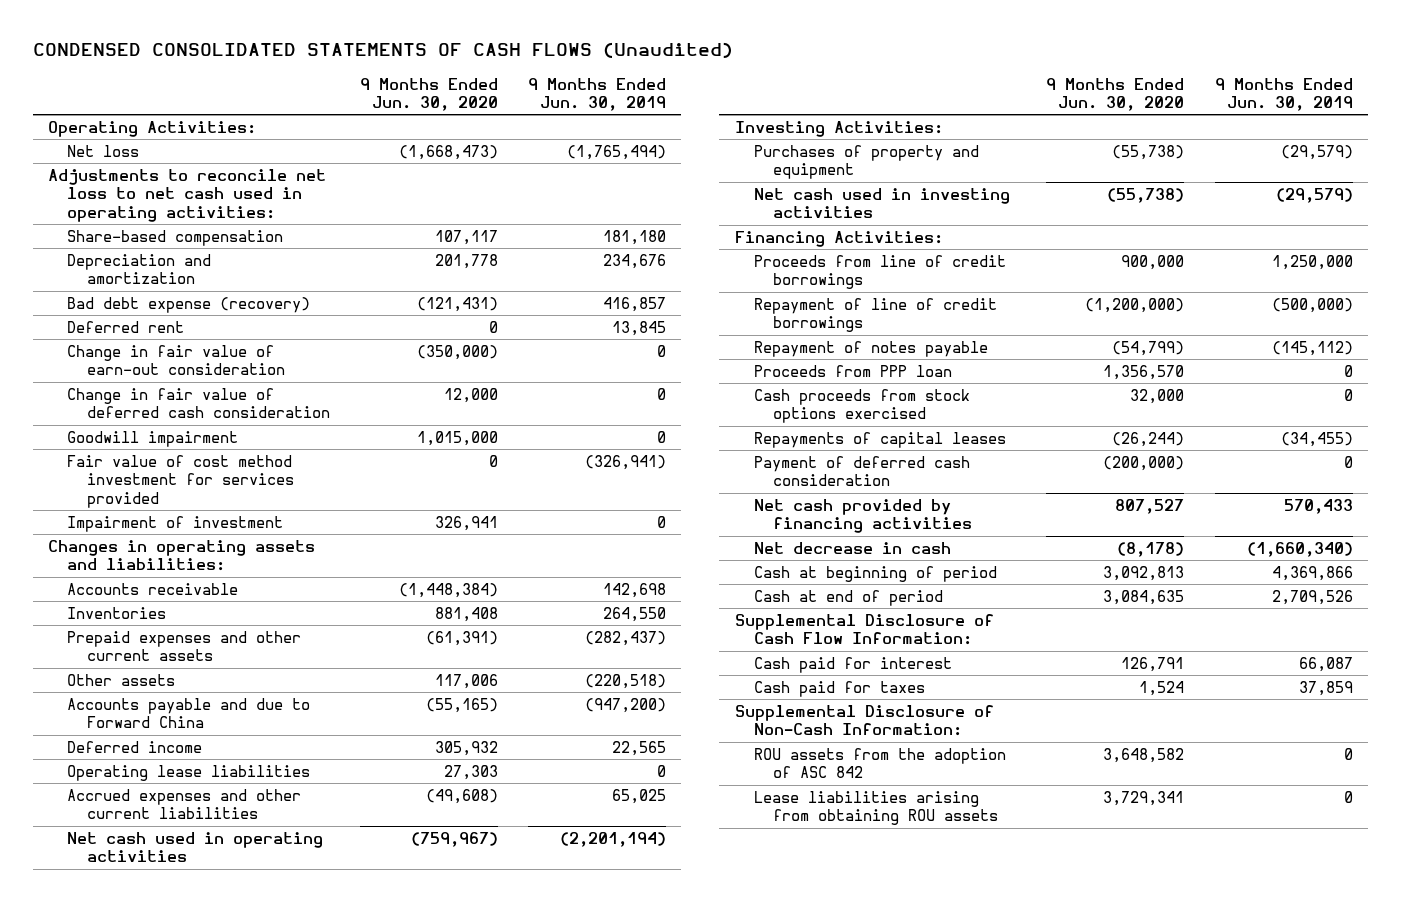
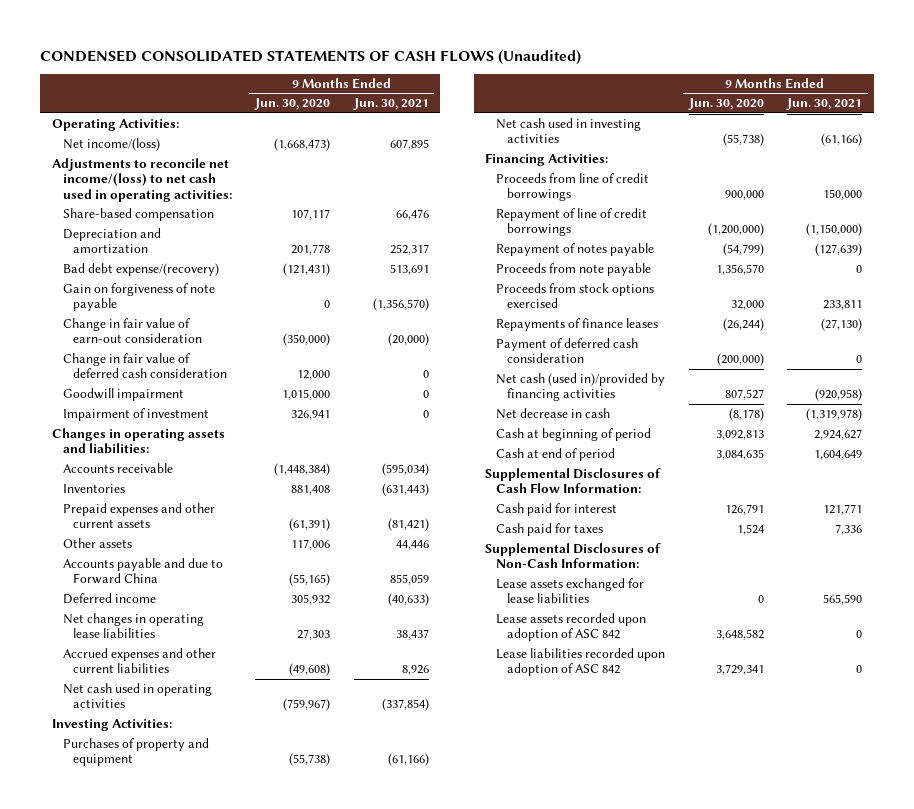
[528,77,667,111] 9 Months Ended Jun. 30, 2019 -> none
none -> [352,98,429,111] Jun. 30, 2021
[67,144,140,157] Net loss -> [62,138,160,152] Net income/(loss)
[48,168,327,222] Adjustments to reconcile net loss to net cash used in operating activities: -> [51,158,232,202] Adjustments to reconcile net income/(loss) to net cash used in operating activities:
[67,320,185,333] Deferred rent -> none
[67,296,311,313] Bad debt expense (recovery) -> [62,263,219,277] Bad debt expense/(recovery)
none -> [62,283,215,312] Gain on forgiveness of note payable
[67,454,294,508] Fair value of cost method investment for services provided -> none
[67,764,311,781] Operating lease liabilities -> [62,613,204,639] Net changes in operating lease liabilities
[753,364,952,377] Proceeds from PPP loan -> [496,263,652,277] Proceeds from note payable
[753,388,970,424] Cash proceeds from stock options exercised -> [496,283,655,309] Proceeds from stock options exercised
[753,431,1006,448] Repayments of capital leases -> [496,318,659,332] Repayments of finance leases
[753,498,973,534] Net cash provided by financing activities -> [496,373,666,402] Net cash (used in)/provided by financing activities
[734,613,994,646] Supplemental Disclosure of Cash Flow Information: -> [485,468,662,494] Supplemental Disclosures of Cash Flow Information:
[734,704,994,737] Supplemental Disclosure of Non-Cash Information: -> [485,543,662,569] Supplemental Disclosures of Non-Cash Information:
none -> [496,578,645,604] Lease assets exchanged for lease liabilities
[753,747,1006,779] ROU assets from the adoption of ASC 842 -> [496,613,647,642] Lease assets recorded upon adoption of ASC 842
[753,790,999,826] Lease liabilities arising from obtaining ROU assets -> [496,648,666,677] Lease liabilities recorded upon adoption of ASC 842

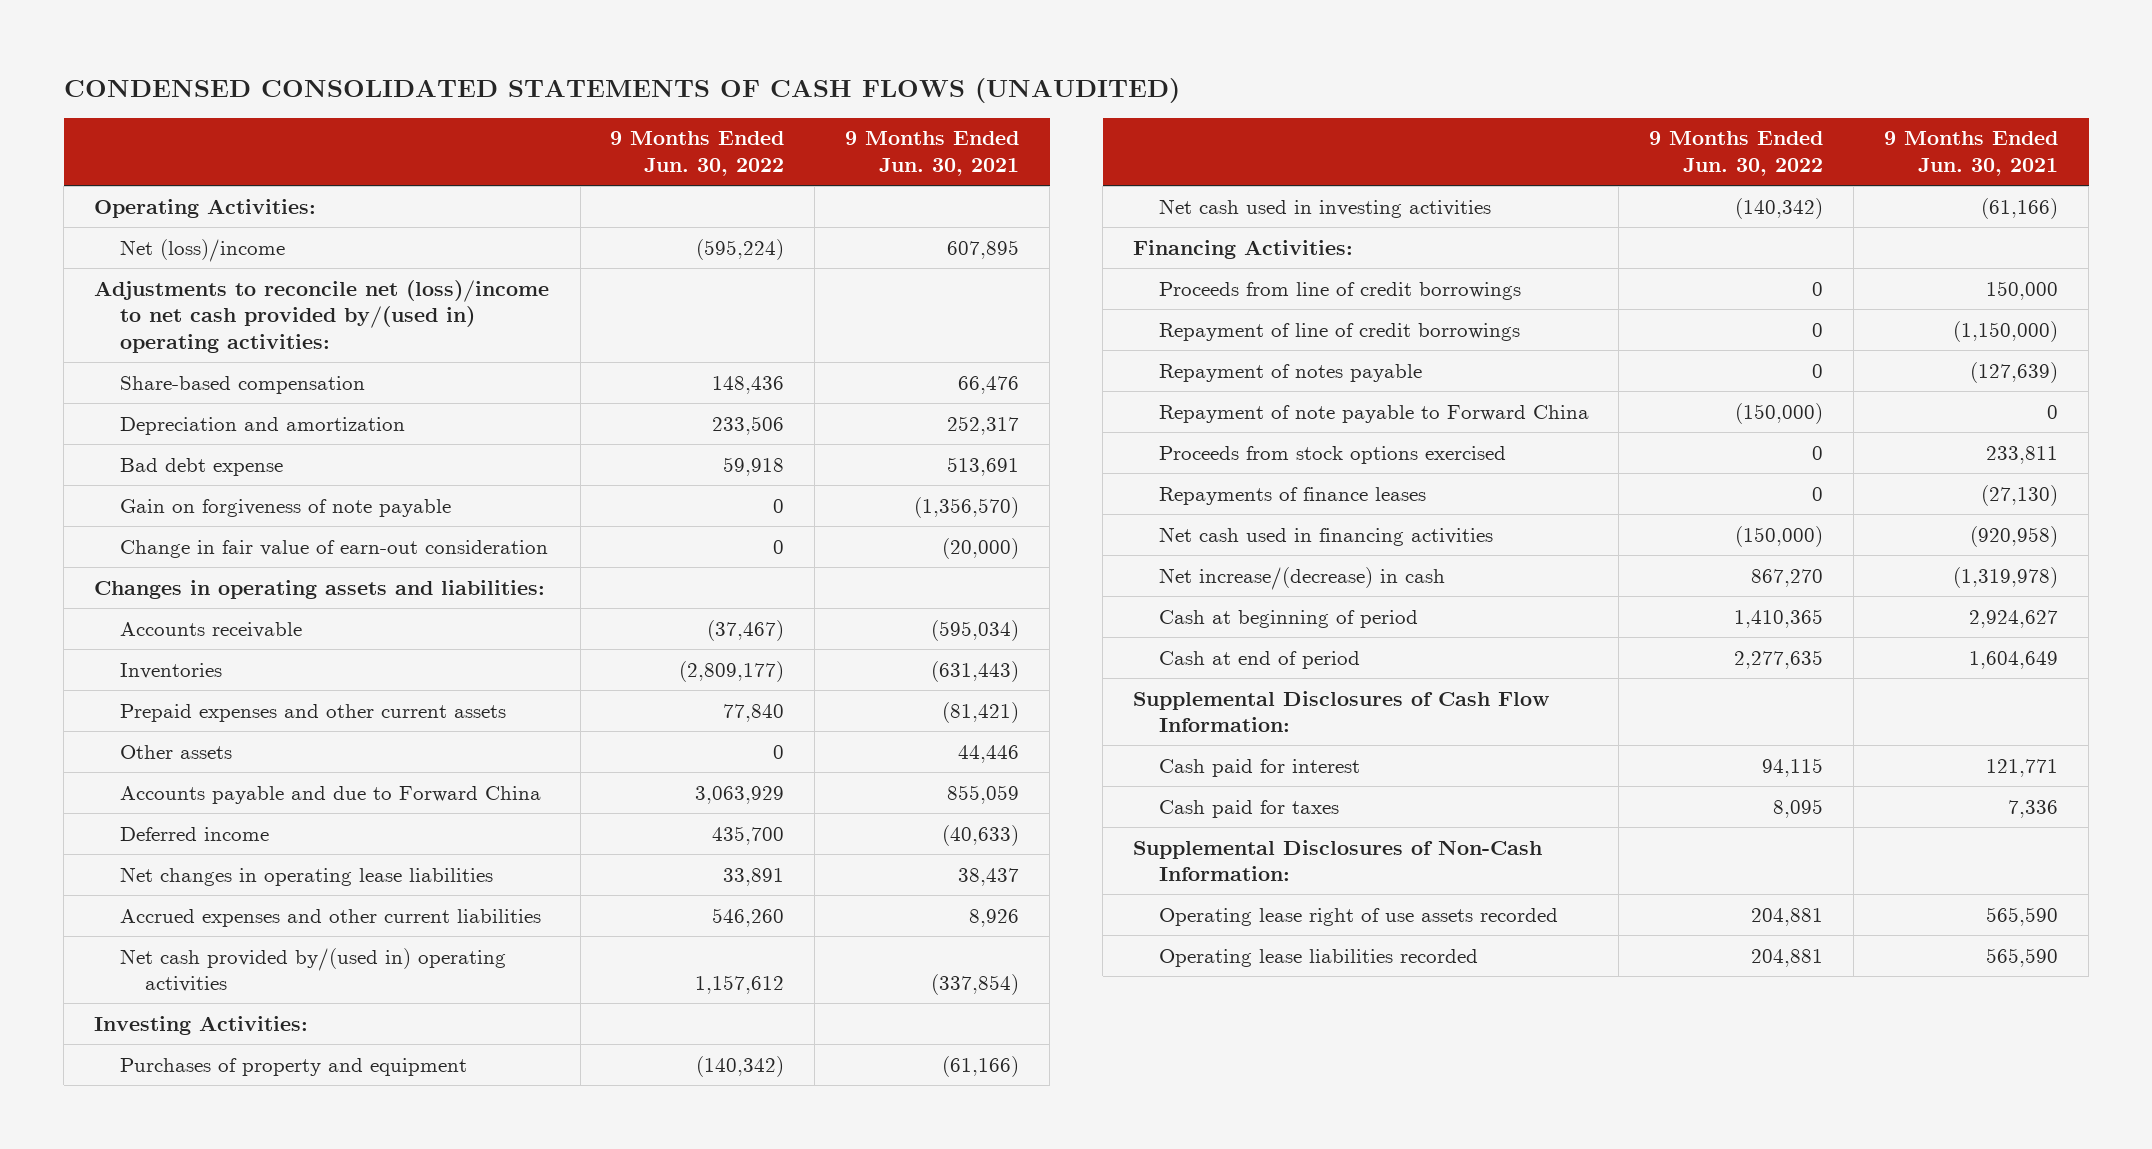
[39,49,581,65] CONDENSED CONSOLIDATED STATEMENTS OF CASH FLOWS (Unaudited) -> [63,77,1180,103] CONDENSED CONSOLIDATED STATEMENTS OF CASH FLOWS (UNAUDITED)
[254,98,331,111] Jun. 30, 2020 -> none
none -> [610,131,785,177] 9 Months Ended Jun. 30, 2022
[62,138,160,152] Net income/(loss) -> [119,238,285,262] Net (loss)/income
[51,158,232,202] Adjustments to reconcile net income/(loss) to net cash used in operating activities: -> [94,279,550,353] Adjustments to reconcile net (loss)/income to net cash provided by/(used in) operating activities:
[62,263,219,277] Bad debt expense/(recovery) -> [119,457,283,476] Bad debt expense
[62,353,228,379] Change in fair value of deferred cash consideration -> none
[62,388,184,402] Goodwill impairment -> none
[62,408,209,422] Impairment of investment -> none
[62,683,212,709] Net cash used in operating activities -> [119,947,506,993] Net cash provided by/(used in) operating activities
[496,263,652,277] Proceeds from note payable -> none
none -> [1158,404,1589,423] Repayment of note payable to Forward China
[496,338,639,364] Payment of deferred cash consideration -> none
[496,373,666,402] Net cash (used in)/provided by financing activities -> [1158,526,1493,546] Net cash used in financing activities
[496,408,611,420] Net decrease in cash -> [1158,566,1445,590] Net increase/(decrease) in cash
[496,578,645,604] Lease assets exchanged for lease liabilities -> none
[496,613,647,642] Lease assets recorded upon adoption of ASC 842 -> [1158,907,1558,926] Operating lease right of use assets recorded
[856,630,863,639] 0 -> [1986,906,2059,926] 565,590
[496,648,666,677] Lease liabilities recorded upon adoption of ASC 842 -> [1158,948,1478,967] Operating lease liabilities recorded
[856,665,863,674] 0 -> [1986,947,2059,967] 565,590

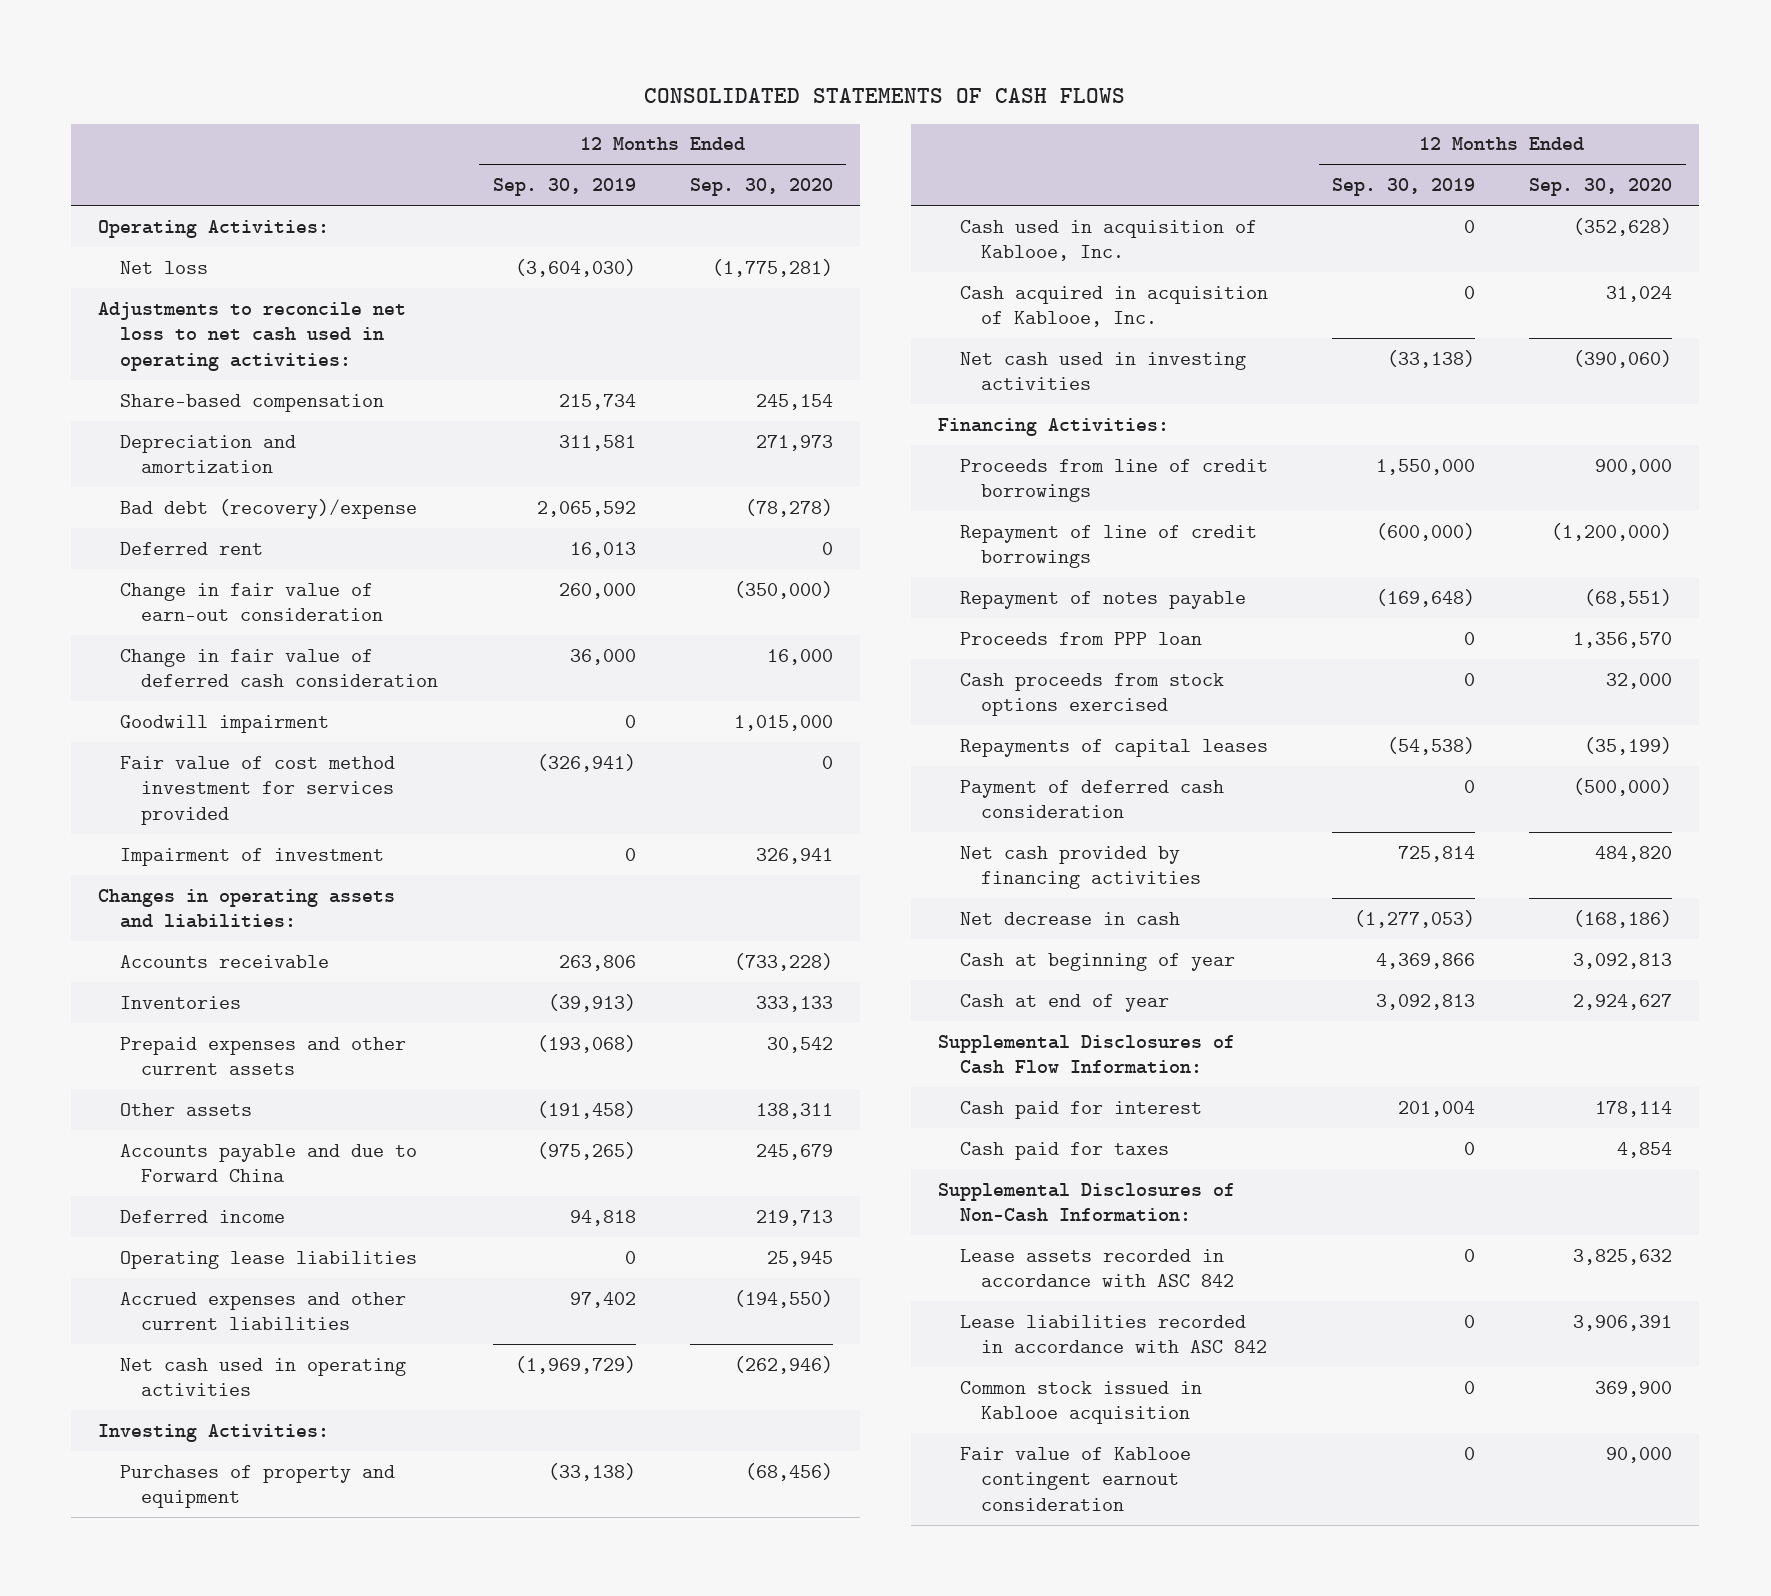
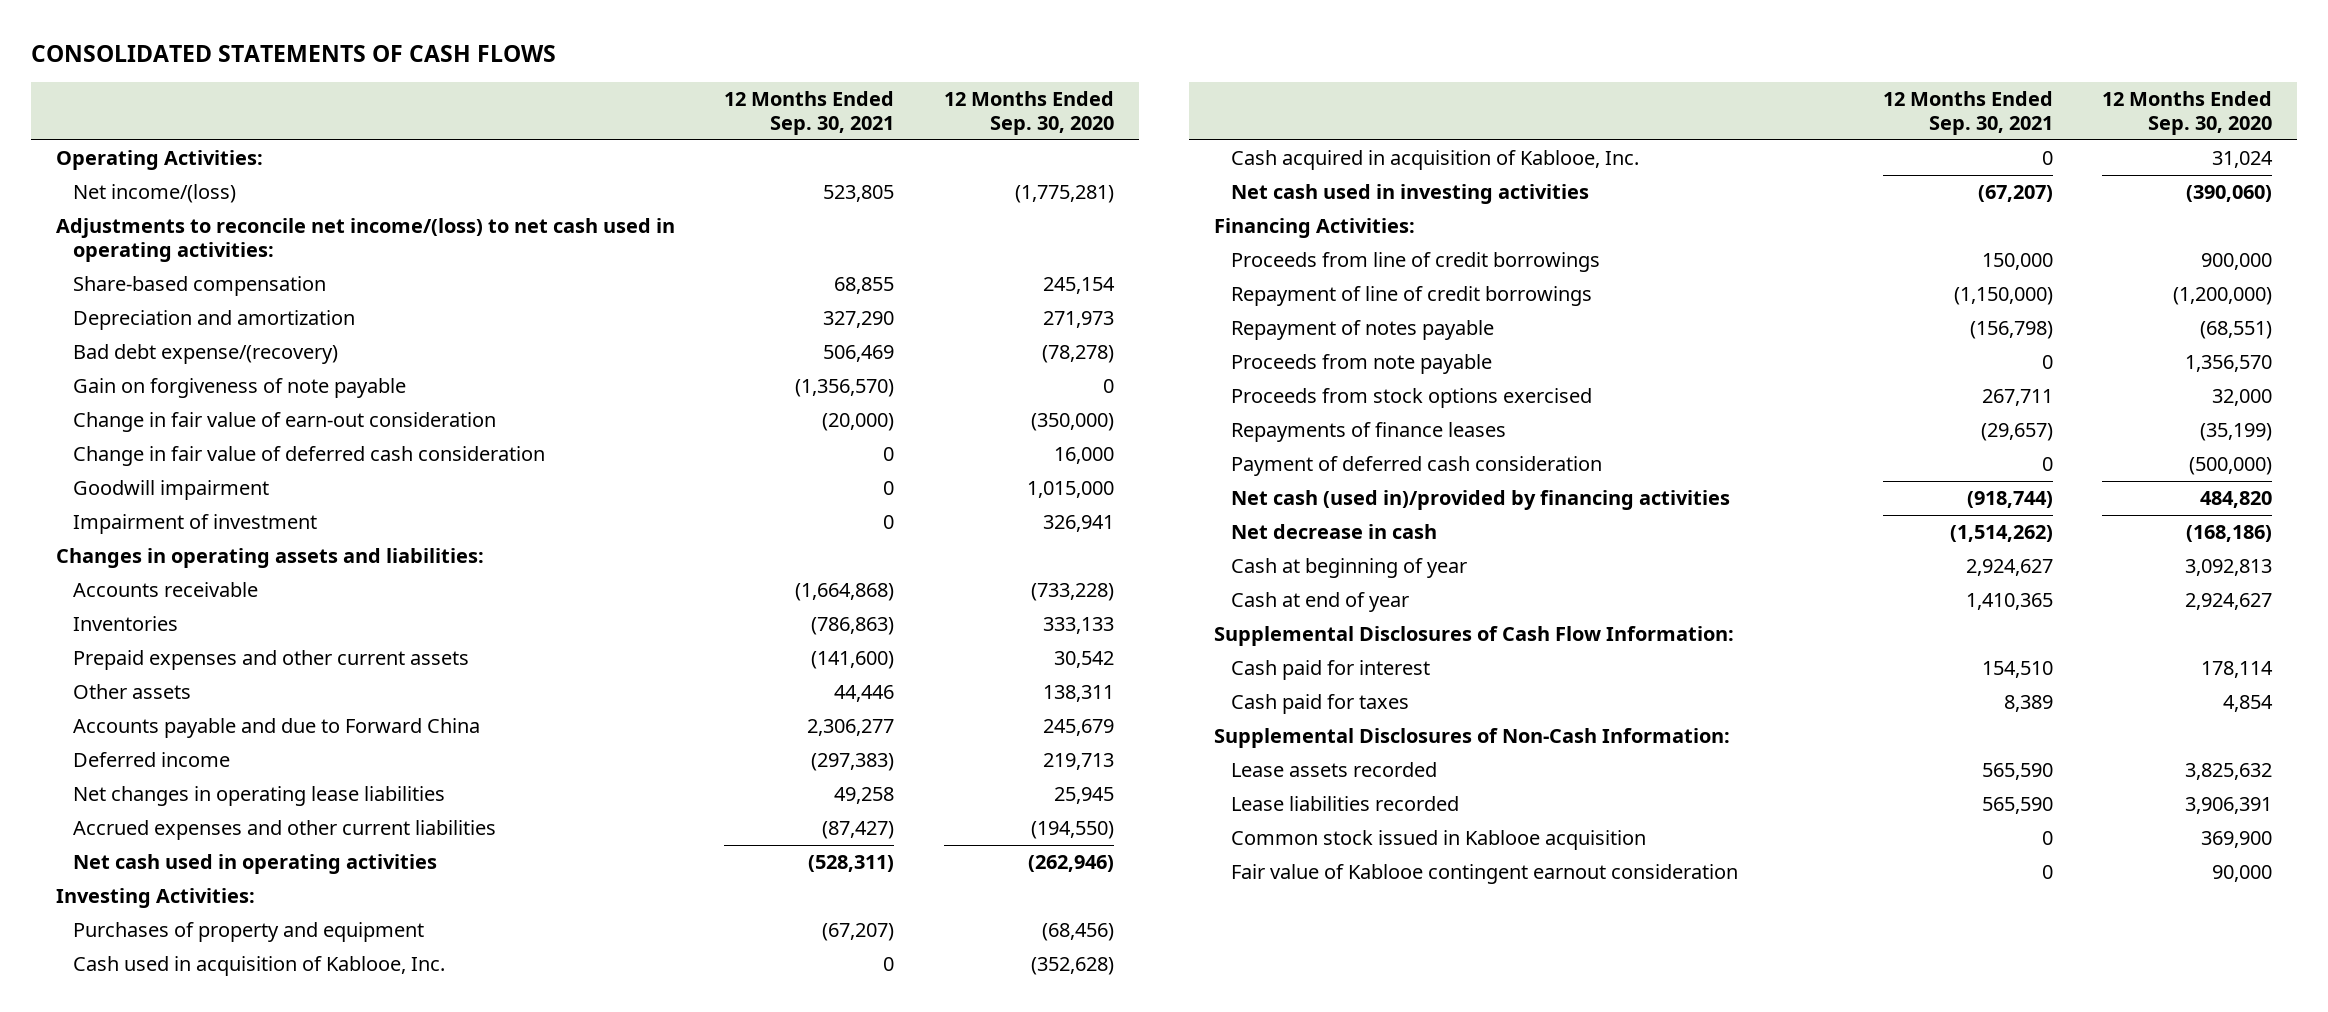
[492,178,636,197] Sep. 30, 2019 -> none
none -> [724,90,895,135] 12 Months Ended Sep. 30, 2021
[119,260,208,274] Net loss -> [72,184,236,204] Net income/(loss)
[98,301,407,371] Adjustments to reconcile net loss to net cash used in operating activities: -> [55,218,675,263] Adjustments to reconcile net income/(loss) to net cash used in operating activities:
[119,541,263,555] Deferred rent -> none
[119,498,417,519] Bad debt (recovery)/expense -> [72,344,338,365] Bad debt expense/(recovery)
none -> [72,378,406,399] Gain on forgiveness of note payable
[119,755,395,825] Fair value of cost method investment for services provided -> none
[119,1250,417,1269] Operating lease liabilities -> [72,786,445,807] Net changes in operating lease liabilities
[959,631,1202,645] Proceeds from PPP loan -> [1231,354,1493,375] Proceeds from note payable
[959,672,1224,717] Cash proceeds from stock options exercised -> [1231,388,1593,409] Proceeds from stock options exercised
[959,738,1268,757] Repayments of capital leases -> [1231,422,1507,443] Repayments of finance leases
[959,845,1202,890] Net cash provided by financing activities -> [1231,490,1731,511] Net cash (used in)/provided by financing activities
[959,1248,1235,1288] Lease assets recorded in accordance with ASC 842 -> [1231,762,1438,778] Lease assets recorded
[959,1314,1268,1354] Lease liabilities recorded in accordance with ASC 842 -> [1231,796,1460,812] Lease liabilities recorded

